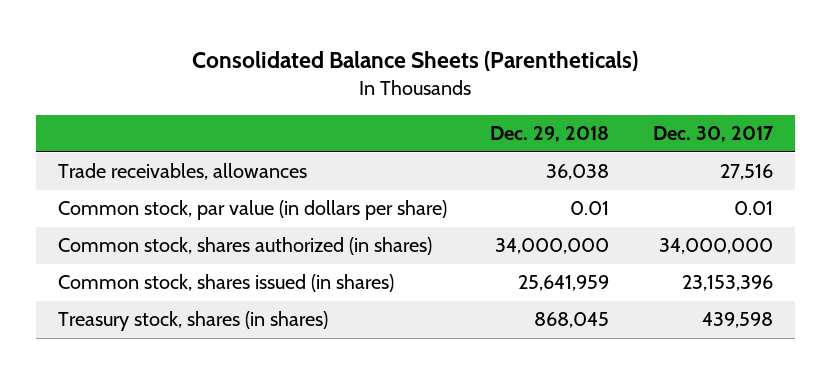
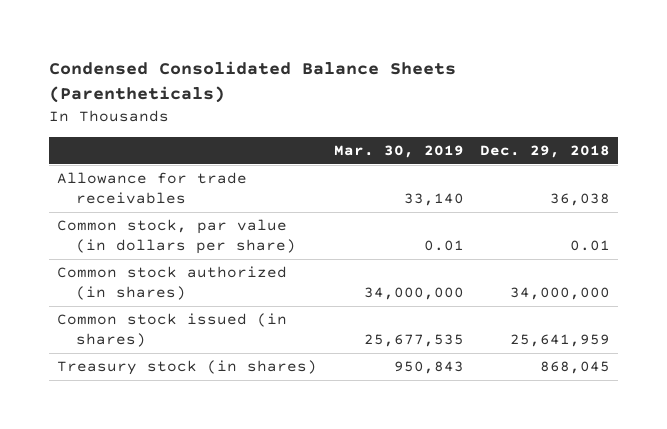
[192,50,639,71] Consolidated Balance Sheets (Parentheticals) -> [49,61,457,104] Condensed Consolidated Balance Sheets (Parentheticals)
[652,126,774,143] Dec. 30, 2017 -> none
none -> [333,144,464,158] Mar. 30, 2019
[57,163,307,181] Trade receivables, allowances -> [57,172,248,205] Allowance for trade receivables
[57,237,432,256] Common stock, shares authorized (in shares) -> [57,266,288,301] Common stock authorized (in shares)
[57,274,394,293] Common stock, shares issued (in shares) -> [57,313,288,348] Common stock issued (in shares)
[57,311,328,332] Treasury stock, shares (in shares) -> [57,360,318,376] Treasury stock (in shares)

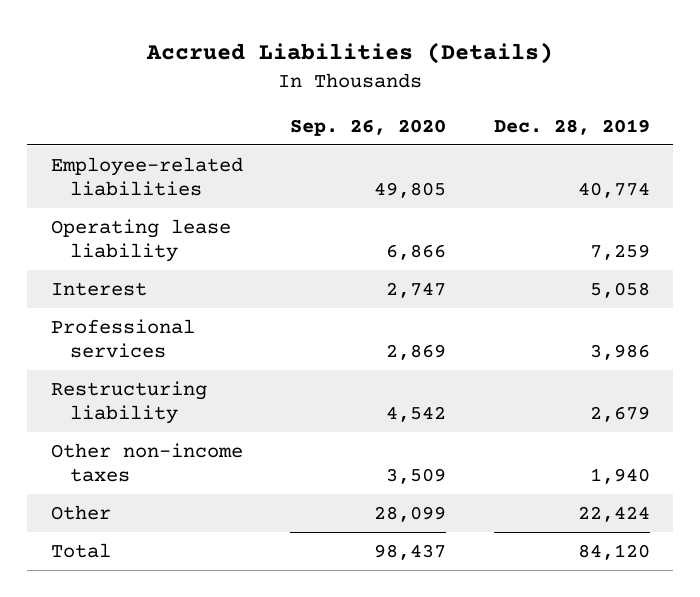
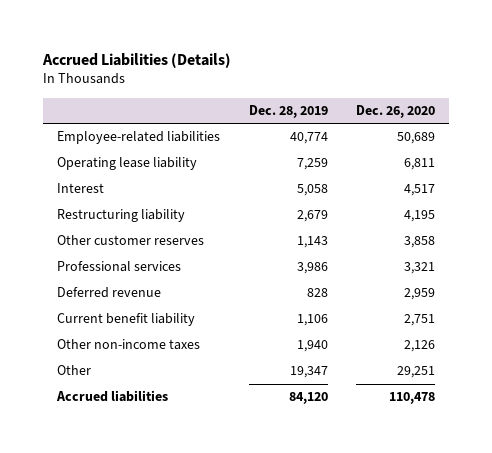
[290,119,447,137] Sep. 26, 2020 -> none
none -> [356,105,436,119] Dec. 26, 2020
none -> [56,235,204,246] Other customer reserves
[50,318,195,359] Professional services -> [56,261,181,273] Professional services
none -> [56,287,161,299] Deferred revenue
none -> [56,313,195,327] Current benefit liability
[577,505,650,522] 22,424 -> [289,366,328,379] 19,347
[50,542,111,558] Total -> [55,390,168,403] Accrued liabilities

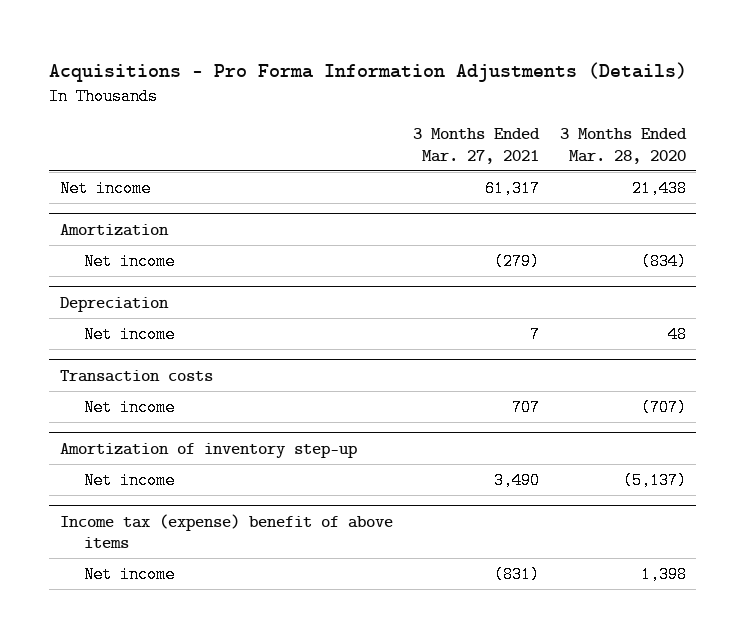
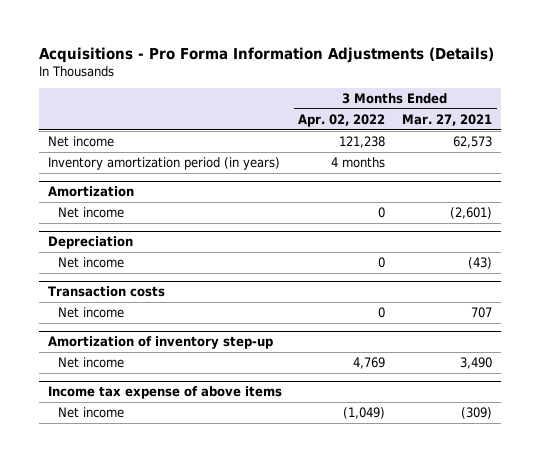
[559,128,687,164] 3 Months Ended Mar. 28, 2020 -> none
none -> [298,114,386,128] Apr. 02, 2022
[485,180,541,198] 61,317 -> [453,136,493,149] 62,573
none -> [47,157,280,171] Inventory amortization period (in years)
[494,253,541,271] (279) -> [450,207,493,220] (2,601)
[530,326,541,344] 7 -> [468,257,493,270] (43)
[59,513,393,548] Income tax (expense) benefit of above items -> [47,386,282,400] Income tax expense of above items
[494,566,541,584] (831) -> [461,407,493,420] (309)

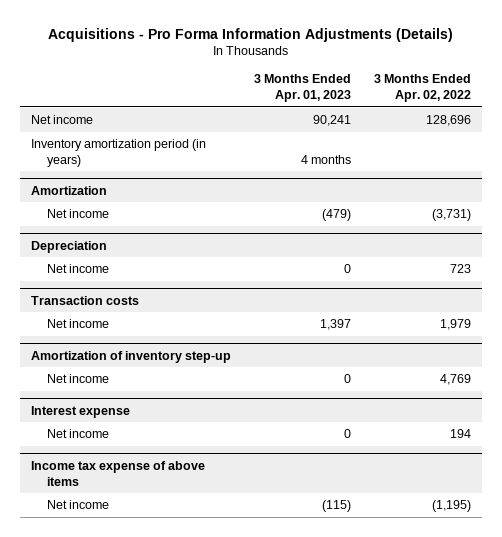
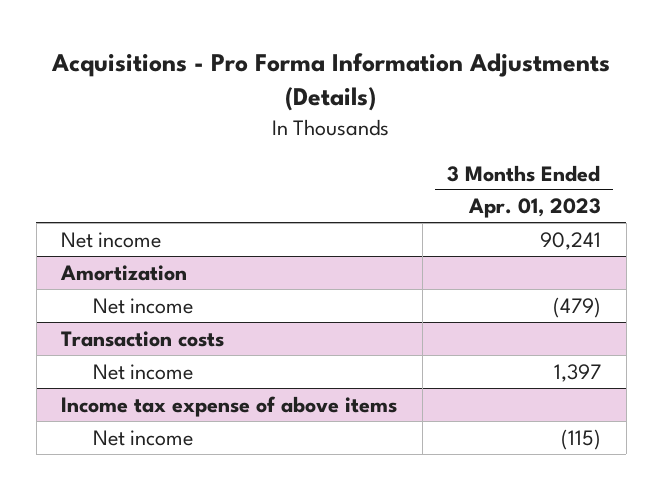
[374,74,472,103] 3 Months Ended Apr. 02, 2022 -> none
[31,139,207,167] Inventory amortization period (in years) -> none
[31,240,108,253] Depreciation -> none
[47,264,110,274] Net income -> none
[31,350,232,363] Amortization of inventory step-up -> none
[47,374,110,384] Net income -> none
[31,405,131,418] Interest expense -> none
[47,429,110,439] Net income -> none

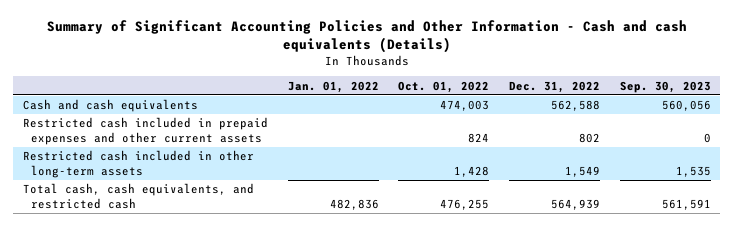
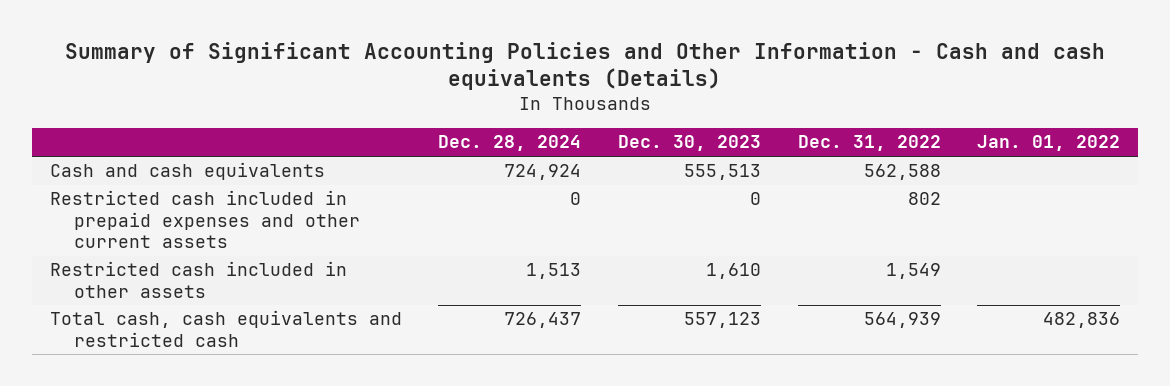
[398,80,490,93] Oct. 01, 2022 -> none
[619,80,711,93] Sep. 30, 2023 -> none
none -> [438,135,582,152] Dec. 28, 2024
none -> [618,135,762,152] Dec. 30, 2023
[22,150,254,179] Restricted cash included in other long-term assets -> [49,261,347,298] Restricted cash included in other assets
[22,183,254,210] Total cash, cash equivalents, and restricted cash -> [49,310,402,347] Total cash, cash equivalents and restricted cash

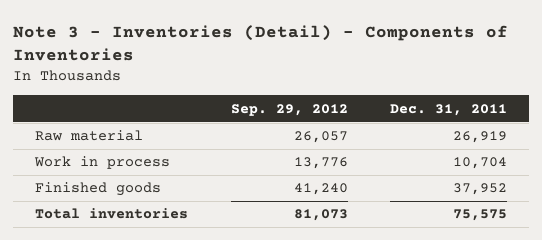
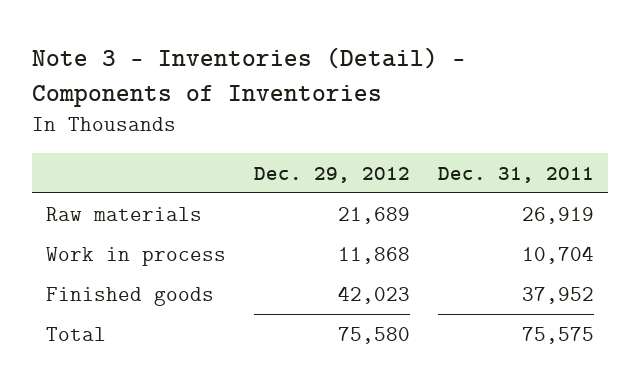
[230,103,348,116] Sep. 29, 2012 -> none
none -> [253,166,410,183] Dec. 29, 2012
[34,130,143,142] Raw material -> [45,206,202,221] Raw materials
[34,208,188,220] Total inventories -> [45,326,106,341] Total

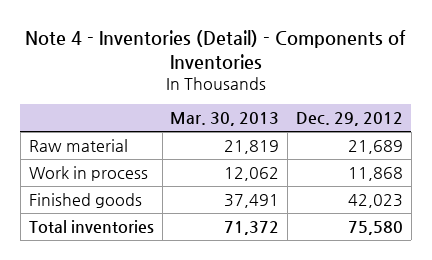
[31,47,466,107] Note 3 - Inventories (Detail) - Components of Inventories -> [24,30,406,70] Note 4 - Inventories (Detail) - Components of Inventories
[438,166,595,183] Dec. 31, 2011 -> none
none -> [170,112,280,127] Mar. 30, 2013
[45,206,202,221] Raw materials -> [28,138,128,152] Raw material
[45,326,106,341] Total -> [28,219,154,233] Total inventories

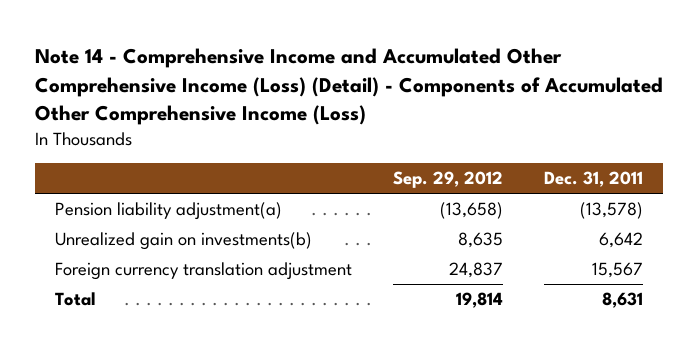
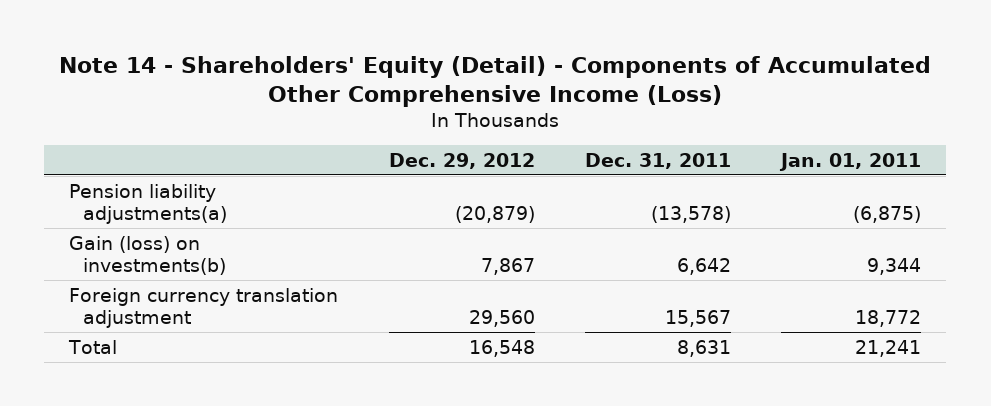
[34,48,663,125] Note 14 - Comprehensive Income and Accumulated Other Comprehensive Income (Loss) (Detail) - Components of Accumulated Other Comprehensive Income (Loss) -> [59,55,932,107] Note 14 - Shareholders' Equity (Detail) - Components of Accumulated Other Comprehensive Income (Loss)
[392,171,503,189] Sep. 29, 2012 -> none
none -> [388,152,535,169] Dec. 29, 2012
none -> [779,152,922,171] Jan. 01, 2011
[54,202,282,221] Pension liability adjustment(a) -> [69,183,227,224] Pension liability adjustments(a)
[54,232,312,251] Unrealized gain on investments(b) -> [69,235,226,275] Gain (loss) on investments(b)

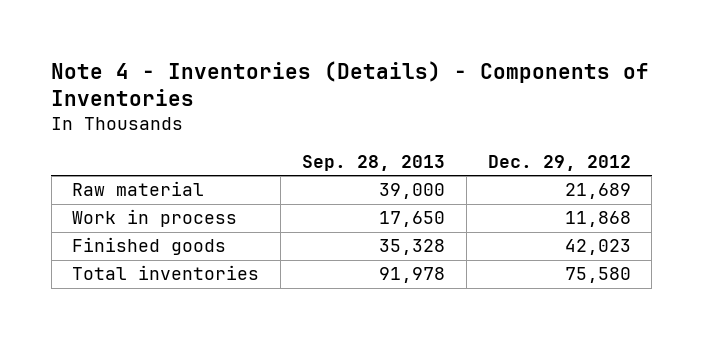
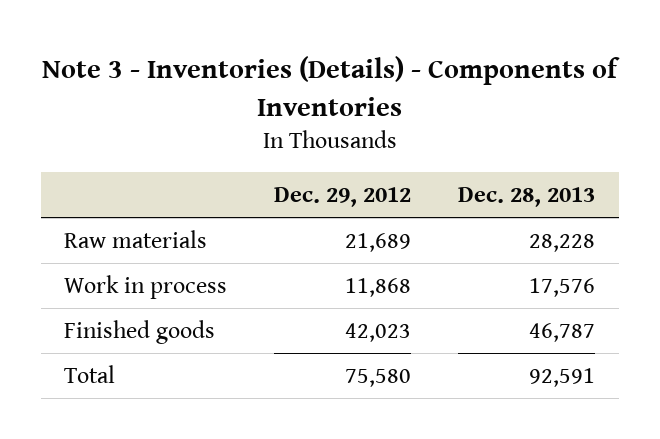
[51,60,650,107] Note 4 - Inventories (Details) - Components of Inventories -> [41,56,620,116] Note 3 - Inventories (Details) - Components of Inventories
[301,154,445,171] Sep. 28, 2013 -> none
none -> [458,187,596,208] Dec. 28, 2013
[72,181,205,197] Raw material -> [64,229,208,248] Raw materials
[72,265,260,281] Total inventories -> [64,364,116,383] Total

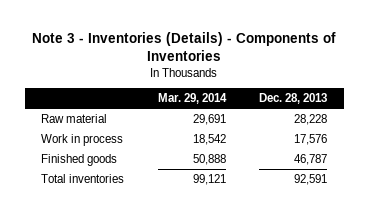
[274,187,412,208] Dec. 29, 2012 -> none
none -> [157,93,227,105] Mar. 29, 2014
[64,229,208,248] Raw materials -> [41,114,108,124] Raw material
[64,364,116,383] Total -> [41,174,125,184] Total inventories

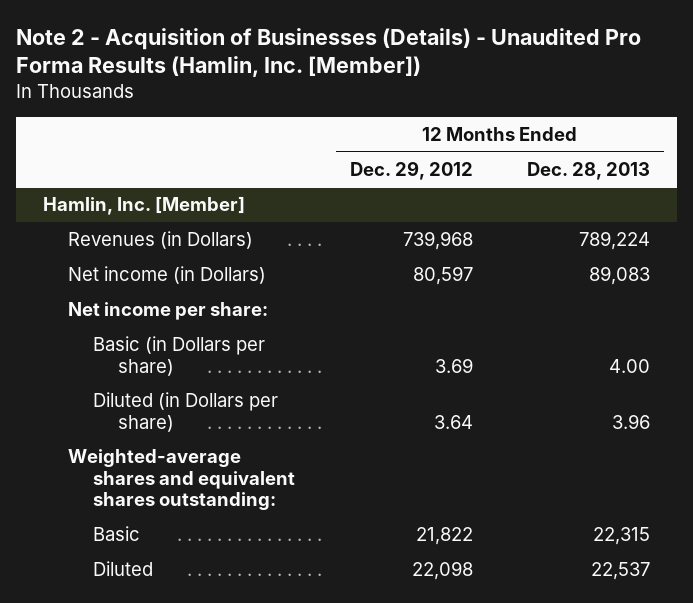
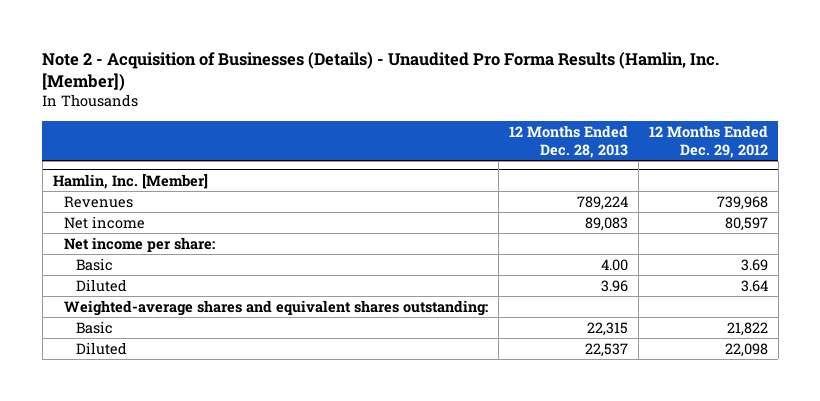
[68,231,254,250] Revenues (in Dollars) -> [64,195,134,208] Revenues
[68,266,267,285] Net income (in Dollars) -> [64,215,146,229] Net income
[93,336,266,376] Basic (in Dollars per share) -> [75,257,113,271] Basic
[93,392,279,432] Diluted (in Dollars per share) -> [75,278,127,292] Diluted

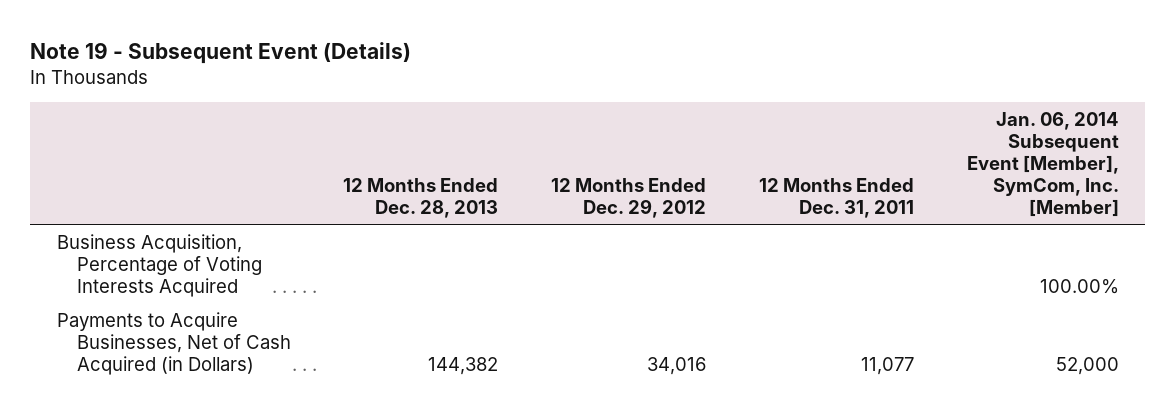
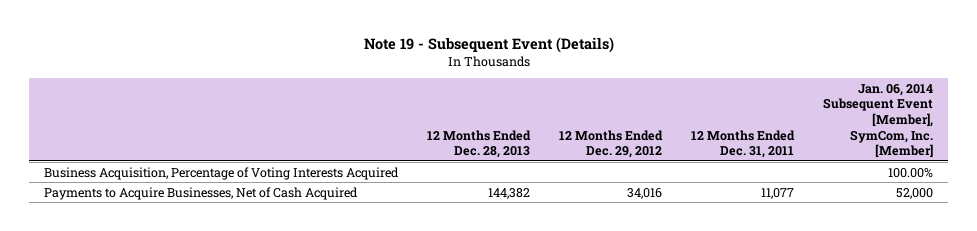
[56,311,291,375] Payments to Acquire Businesses, Net of Cash Acquired (in Dollars) -> [43,186,358,200] Payments to Acquire Businesses, Net of Cash Acquired

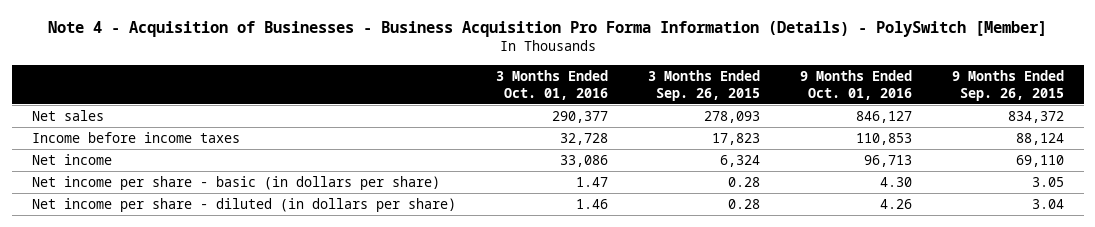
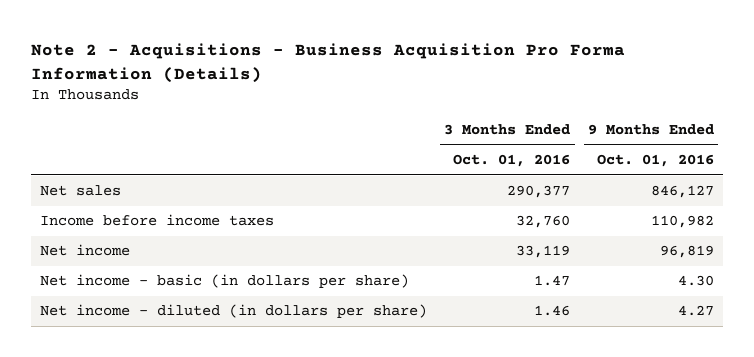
[47,20,1047,37] Note 4 - Acquisition of Businesses - Business Acquisition Pro Forma Information (Details) - PolySwitch [Member] -> [31,42,626,83] Note 2 - Acquisitions - Business Acquisition Pro Forma Information (Details)
[647,69,760,101] 3 Months Ended Sep. 26, 2015 -> none
[951,69,1064,101] 9 Months Ended Sep. 26, 2015 -> none
[559,132,608,145] 32,728 -> [516,215,571,229] 32,760
[855,132,912,145] 110,853 -> [650,215,714,229] 110,982
[559,154,608,167] 33,086 -> [516,245,571,259] 33,119
[863,154,912,167] 96,713 -> [659,245,714,259] 96,819
[31,175,440,190] Net income per share - basic (in dollars per share) -> [39,274,409,289] Net income - basic (in dollars per share)
[31,197,456,212] Net income per share - diluted (in dollars per share) -> [39,304,427,319] Net income - diluted (in dollars per share)
[879,198,912,209] 4.26 -> [677,305,714,317] 4.27

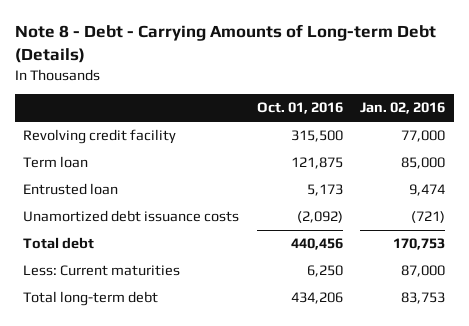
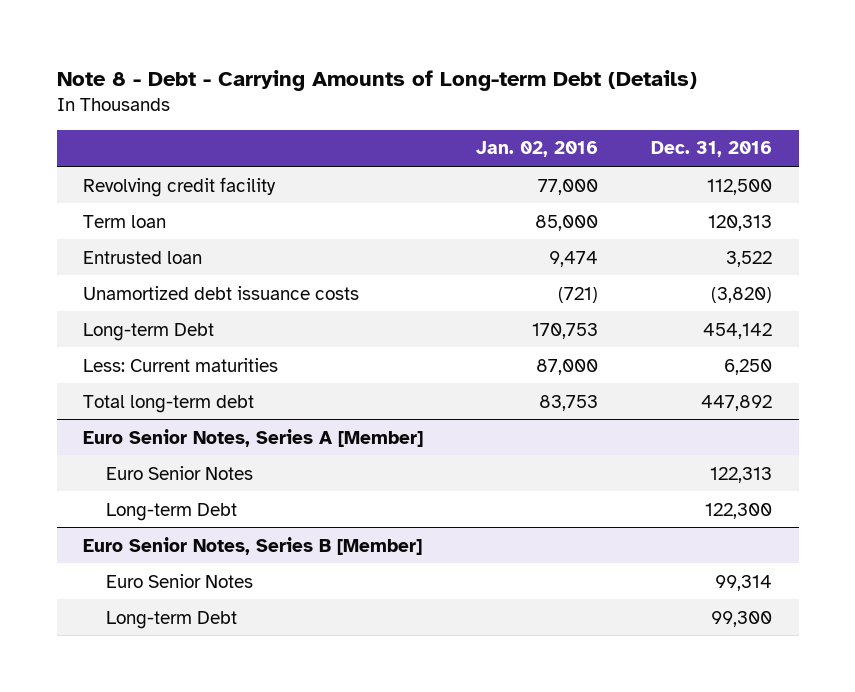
[256,102,343,115] Oct. 01, 2016 -> none
none -> [651,141,773,158] Dec. 31, 2016
[23,237,95,250] Total debt -> [83,322,215,341] Long-term Debt
none -> [83,428,424,447] Euro Senior Notes, Series A [Member]
none -> [105,465,253,480] Euro Senior Notes
none -> [105,502,237,521] Long-term Debt
none -> [83,536,423,555] Euro Senior Notes, Series B [Member]
none -> [105,573,253,588] Euro Senior Notes
none -> [105,610,237,629] Long-term Debt

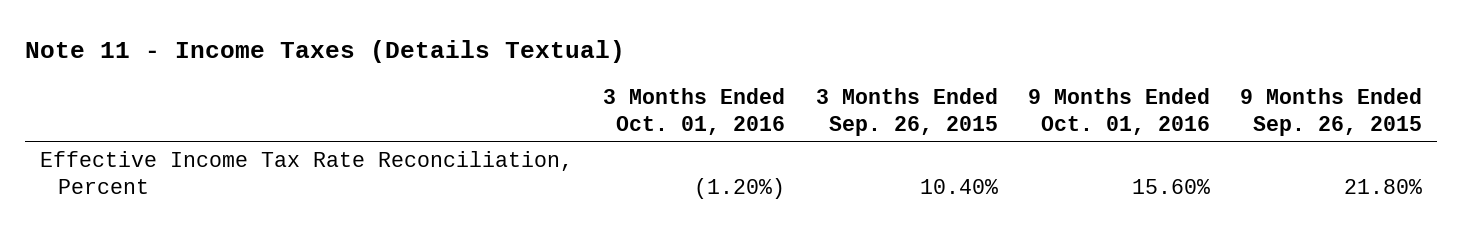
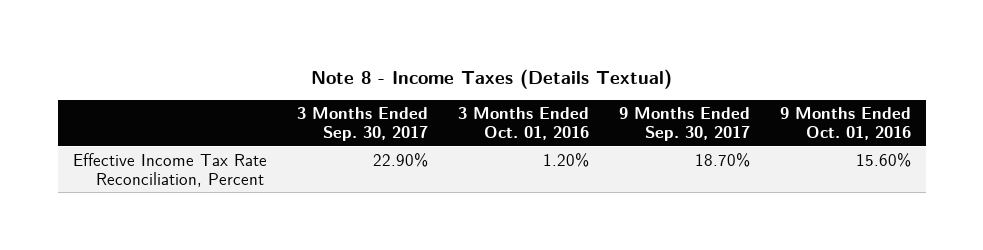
[25,40,626,64] Note 11 - Income Taxes (Details Textual) -> [310,68,672,89] Note 8 - Income Taxes (Details Textual)
[815,88,998,137] 3 Months Ended Sep. 26, 2015 -> none
[1240,88,1423,137] 9 Months Ended Sep. 26, 2015 -> none
none -> [296,107,428,142] 3 Months Ended Sep. 30, 2017
none -> [618,107,750,142] 9 Months Ended Sep. 30, 2017
[694,178,786,200] (1.20%) -> [542,152,589,167] 1.20%

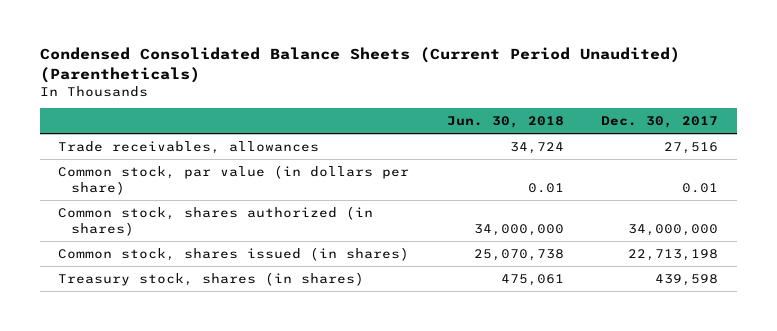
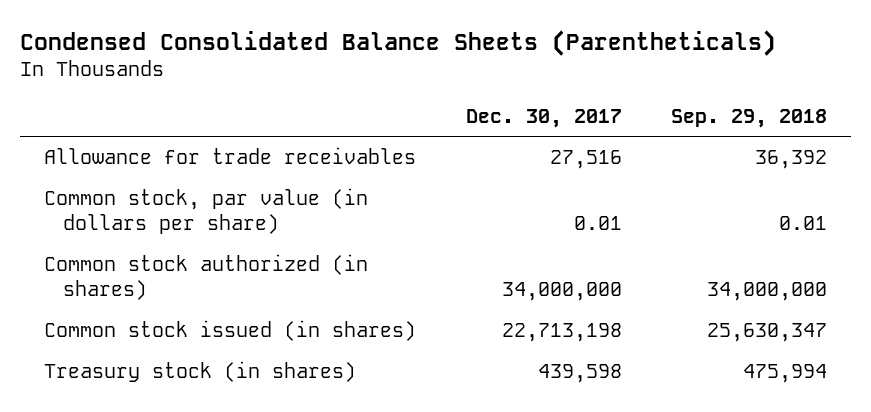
[39,47,680,83] Condensed Consolidated Balance Sheets (Current Period Unaudited) (Parentheticals) -> [19,29,776,56] Condensed Consolidated Balance Sheets (Parentheticals)
[446,116,564,129] Jun. 30, 2018 -> none
none -> [670,108,827,128] Sep. 29, 2018
[58,140,320,154] Trade receivables, allowances -> [44,147,417,165] Allowance for trade receivables
[58,205,374,236] Common stock, shares authorized (in shares) -> [44,254,369,301] Common stock authorized (in shares)
[58,246,410,261] Common stock, shares issued (in shares) -> [44,320,417,342] Common stock issued (in shares)
[58,271,365,286] Treasury stock, shares (in shares) -> [44,361,357,383] Treasury stock (in shares)

